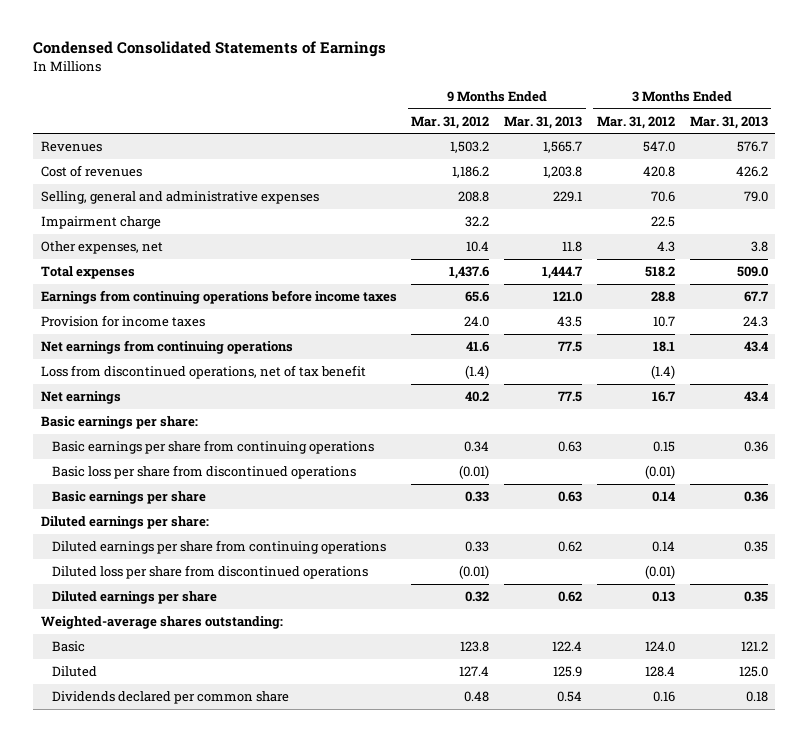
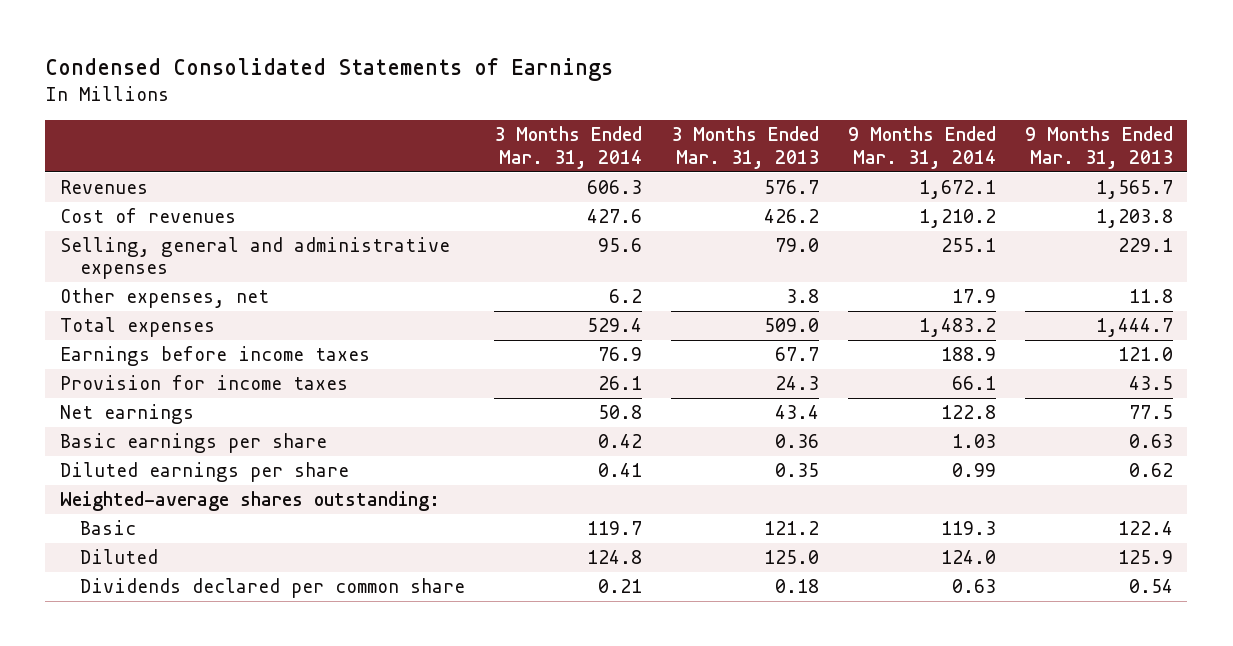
[411,115,490,129] Mar. 31, 2012 -> none
[596,115,675,129] Mar. 31, 2012 -> none
none -> [493,126,642,169] 3 Months Ended Mar. 31, 2014
none -> [847,126,996,169] 9 Months Ended Mar. 31, 2014
[40,216,161,230] Impairment charge -> none
[40,290,397,305] Earnings from continuing operations before income taxes -> [59,345,370,366] Earnings before income taxes
[40,340,293,355] Net earnings from continuing operations -> none
[40,365,366,380] Loss from discontinued operations, net of tax benefit -> none
[40,416,198,430] Basic earnings per share: -> none
[51,440,374,455] Basic earnings per share from continuing operations -> none
[51,465,356,480] Basic loss per share from discontinued operations -> none
[40,516,209,530] Diluted earnings per share: -> none
[51,540,386,555] Diluted earnings per share from continuing operations -> none
[51,565,368,580] Diluted loss per share from discontinued operations -> none

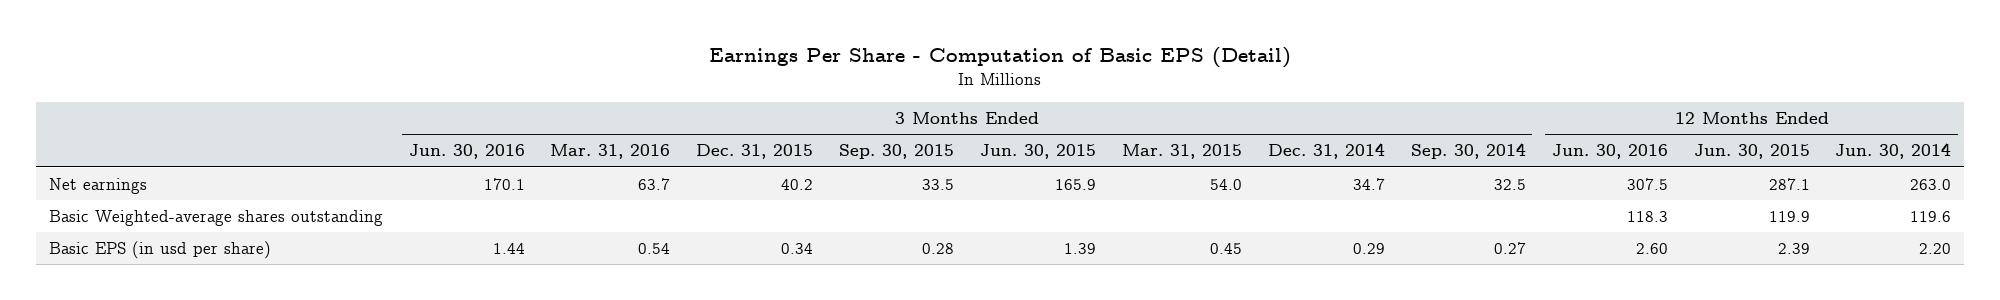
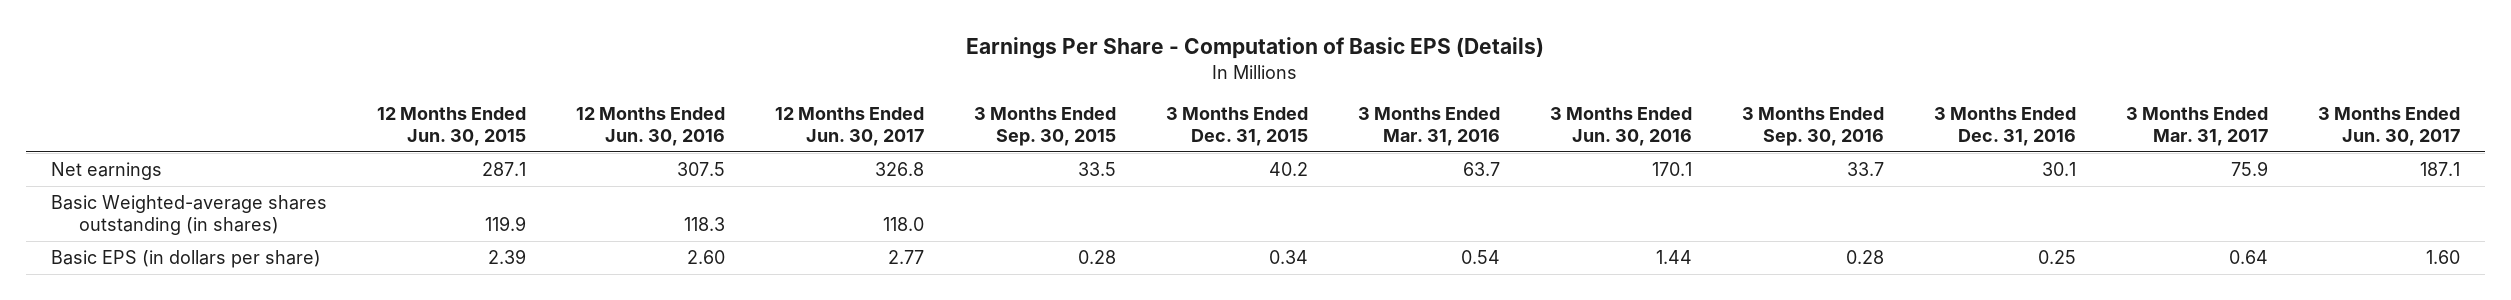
[709,47,1292,69] Earnings Per Share - Computation of Basic EPS (Detail) -> [966,37,1545,60] Earnings Per Share - Computation of Basic EPS (Details)
[980,144,1097,160] Jun. 30, 2015 -> none
[1121,144,1242,160] Mar. 31, 2015 -> none
[1267,143,1385,160] Dec. 31, 2014 -> none
[1410,143,1526,160] Sep. 30, 2014 -> none
[1835,143,1952,160] Jun. 30, 2014 -> none
none -> [774,107,924,147] 12 Months Ended Jun. 30, 2017
none -> [1741,107,1884,147] 3 Months Ended Sep. 30, 2016
none -> [1933,107,2076,147] 3 Months Ended Dec. 31, 2016
none -> [2125,107,2268,147] 3 Months Ended Mar. 31, 2017
none -> [2317,107,2460,147] 3 Months Ended Jun. 30, 2017
[48,210,383,227] Basic Weighted-average shares outstanding -> [51,194,328,236] Basic Weighted-average shares outstanding (in shares)
[48,241,271,260] Basic EPS (in usd per share) -> [51,249,322,268] Basic EPS (in dollars per share)

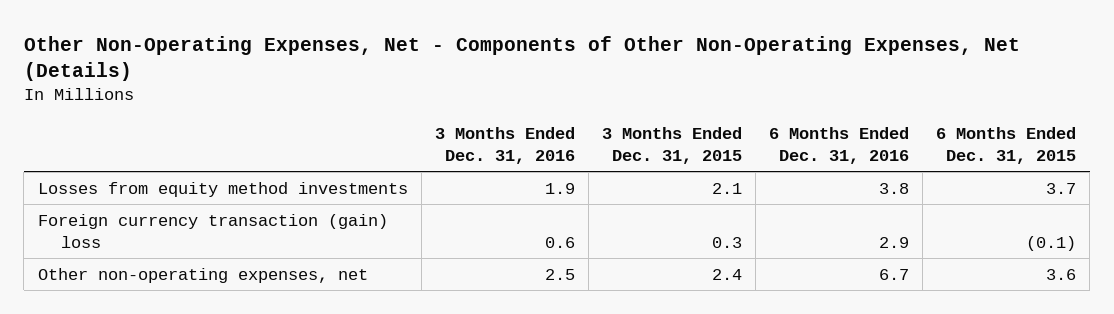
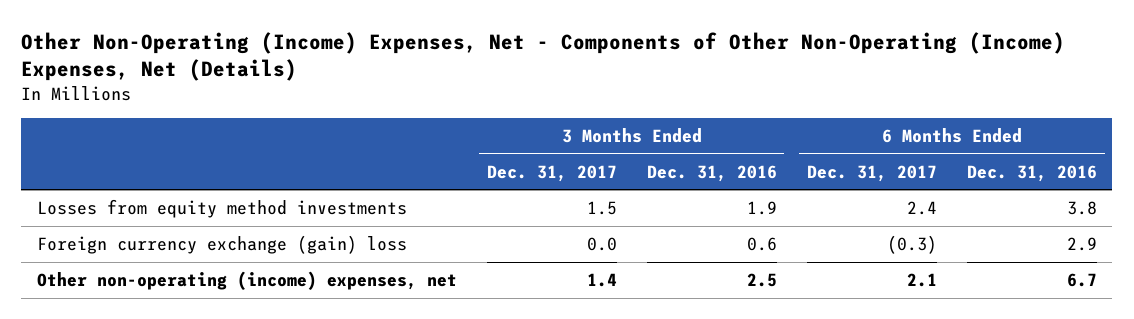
[23,35,1020,82] Other Non-Operating Expenses, Net - Components of Other Non-Operating Expenses, Net (Details) -> [21,31,1066,82] Other Non-Operating (Income) Expenses, Net - Components of Other Non-Operating (Income) Expenses, Net (Details)
[601,126,742,165] 3 Months Ended Dec. 31, 2015 -> none
[935,126,1076,165] 6 Months Ended Dec. 31, 2015 -> none
none -> [486,164,617,182] Dec. 31, 2017
none -> [806,164,937,182] Dec. 31, 2017
[37,213,388,248] Foreign currency transaction (gain) loss -> [36,235,407,255] Foreign currency exchange (gain) loss
[37,267,368,283] Other non-operating expenses, net -> [36,271,457,291] Other non-operating (income) expenses, net

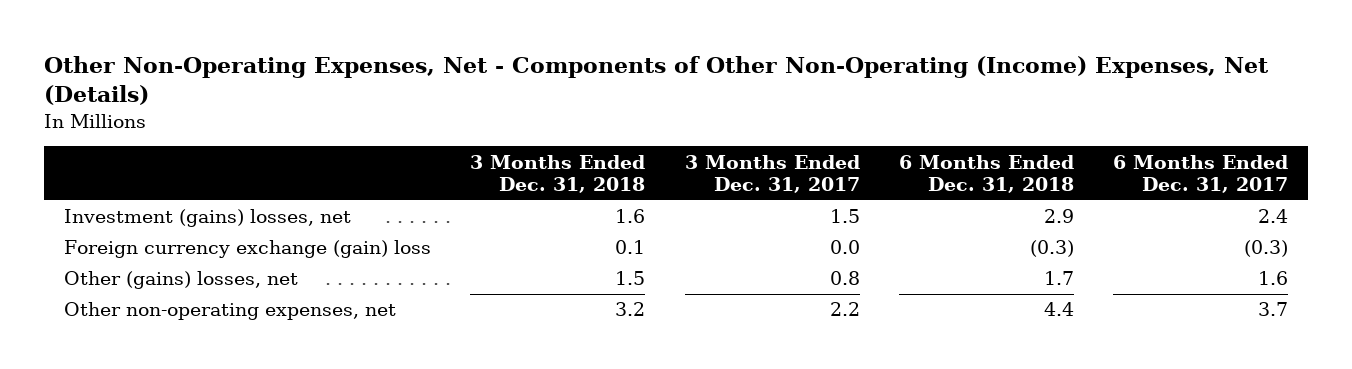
[21,31,1066,82] Other Non-Operating (Income) Expenses, Net - Components of Other Non-Operating (Income) Expenses, Net (Details) -> [44,56,1270,106] Other Non-Operating Expenses, Net - Components of Other Non-Operating (Income) Expenses, Net (Details)
[646,164,777,182] Dec. 31, 2016 -> none
[967,164,1098,182] Dec. 31, 2016 -> none
none -> [470,154,646,193] 3 Months Ended Dec. 31, 2018
none -> [898,154,1074,193] 6 Months Ended Dec. 31, 2018
[36,199,407,219] Losses from equity method investments -> [64,209,352,228] Investment (gains) losses, net
none -> [64,271,299,290] Other (gains) losses, net
[36,271,457,291] Other non-operating (income) expenses, net -> [64,302,397,321] Other non-operating expenses, net
[586,273,617,288] 1.4 -> [829,302,860,317] 2.2
[906,273,937,288] 2.1 -> [1258,302,1289,317] 3.7

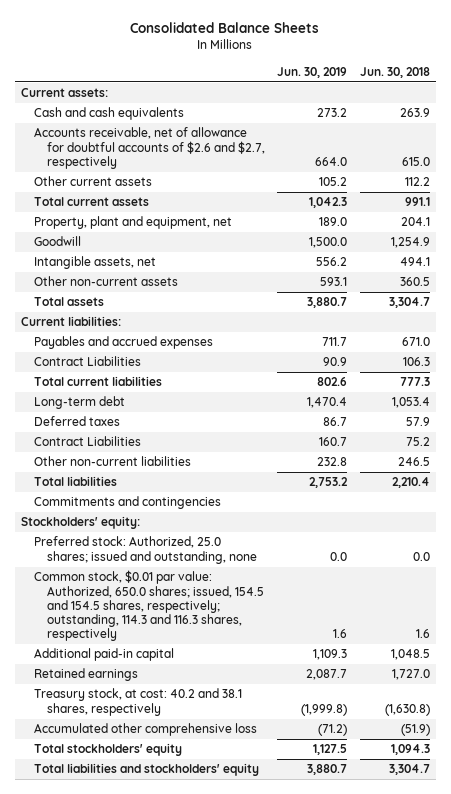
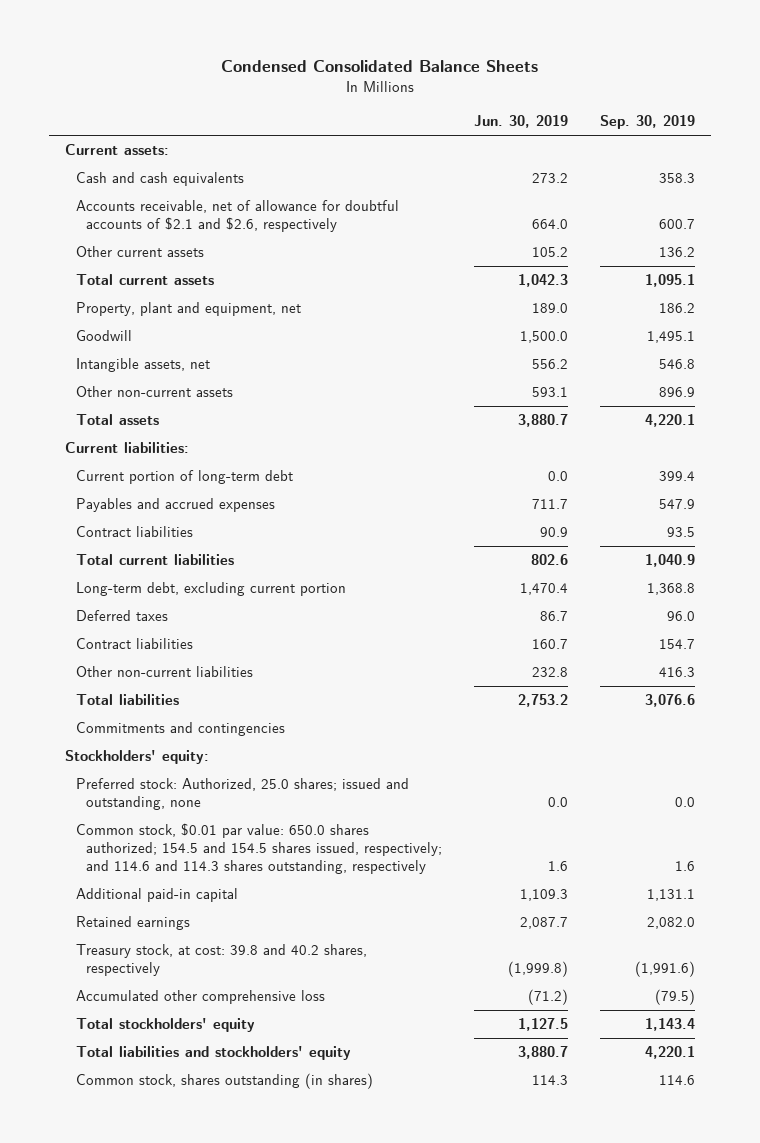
[130,22,320,34] Consolidated Balance Sheets -> [220,60,538,73] Condensed Consolidated Balance Sheets
[359,66,430,78] Jun. 30, 2018 -> none
none -> [599,114,695,129] Sep. 30, 2019
[34,127,265,169] Accounts receivable, net of allowance for doubtful accounts of $2.6 and $2.7, respectively -> [75,200,399,233] Accounts receivable, net of allowance for doubtful accounts of $2.1 and $2.6, respectively
none -> [75,470,293,485] Current portion of long-term debt
[34,356,142,367] Contract Liabilities -> [75,526,193,538] Contract liabilities
[34,396,126,410] Long-term debt -> [75,582,346,597] Long-term debt, excluding current portion
[34,436,142,447] Contract Liabilities -> [75,638,193,650] Contract liabilities
[34,570,264,642] Common stock, $0.01 par value: Authorized, 650.0 shares; issued, 154.5 and 154.5 shares, respectively; outstanding, 114.3 and 116.3 shares, respectively -> [75,823,443,875] Common stock, $0.01 par value: 650.0 shares authorized; 154.5 and 154.5 shares issued, respectively; and 114.6 and 114.3 shares outstanding, respectively
[34,688,243,716] Treasury stock, at cost: 40.2 and 38.1 shares, respectively -> [75,944,367,977] Treasury stock, at cost: 39.8 and 40.2 shares, respectively
none -> [75,1073,373,1090] Common stock, shares outstanding (in shares)

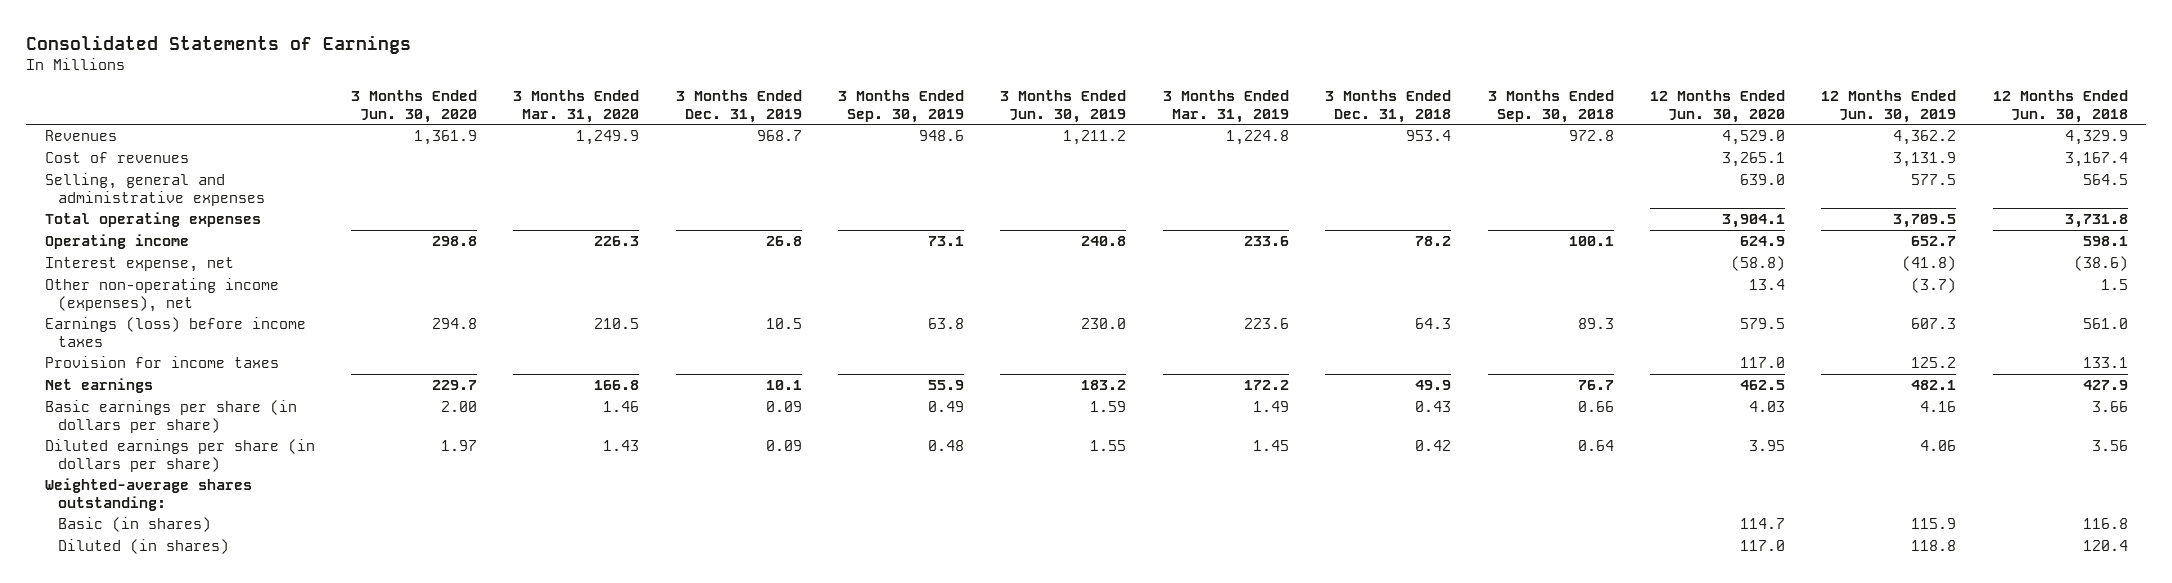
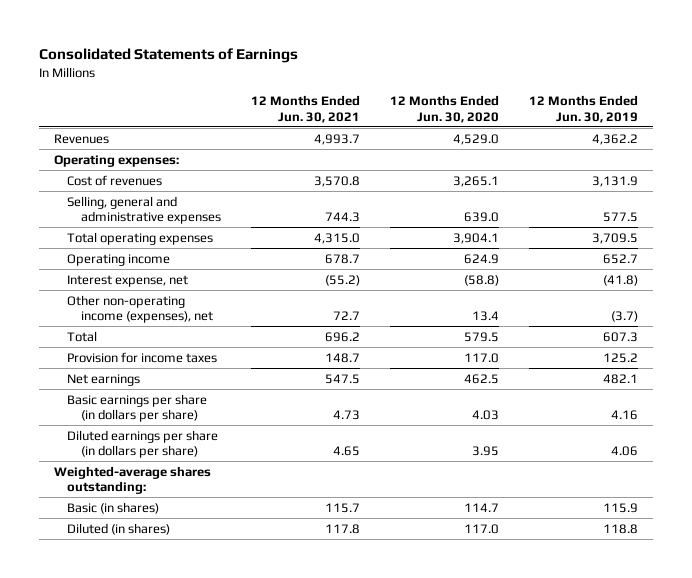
[350,90,477,123] 3 Months Ended Jun. 30, 2020 -> none
[513,90,640,123] 3 Months Ended Mar. 31, 2020 -> none
[675,90,802,123] 3 Months Ended Dec. 31, 2019 -> none
[838,90,965,123] 3 Months Ended Sep. 30, 2019 -> none
[1000,90,1127,123] 3 Months Ended Jun. 30, 2019 -> none
[1162,90,1289,123] 3 Months Ended Mar. 31, 2019 -> none
[1325,90,1452,123] 3 Months Ended Dec. 31, 2018 -> none
[1487,90,1614,123] 3 Months Ended Sep. 30, 2018 -> none
[1992,90,2128,123] 12 Months Ended Jun. 30, 2018 -> none
none -> [250,95,360,123] 12 Months Ended Jun. 30, 2021
none -> [54,154,180,167] Operating expenses:
[44,317,306,347] Earnings (loss) before income taxes -> [67,330,98,342] Total

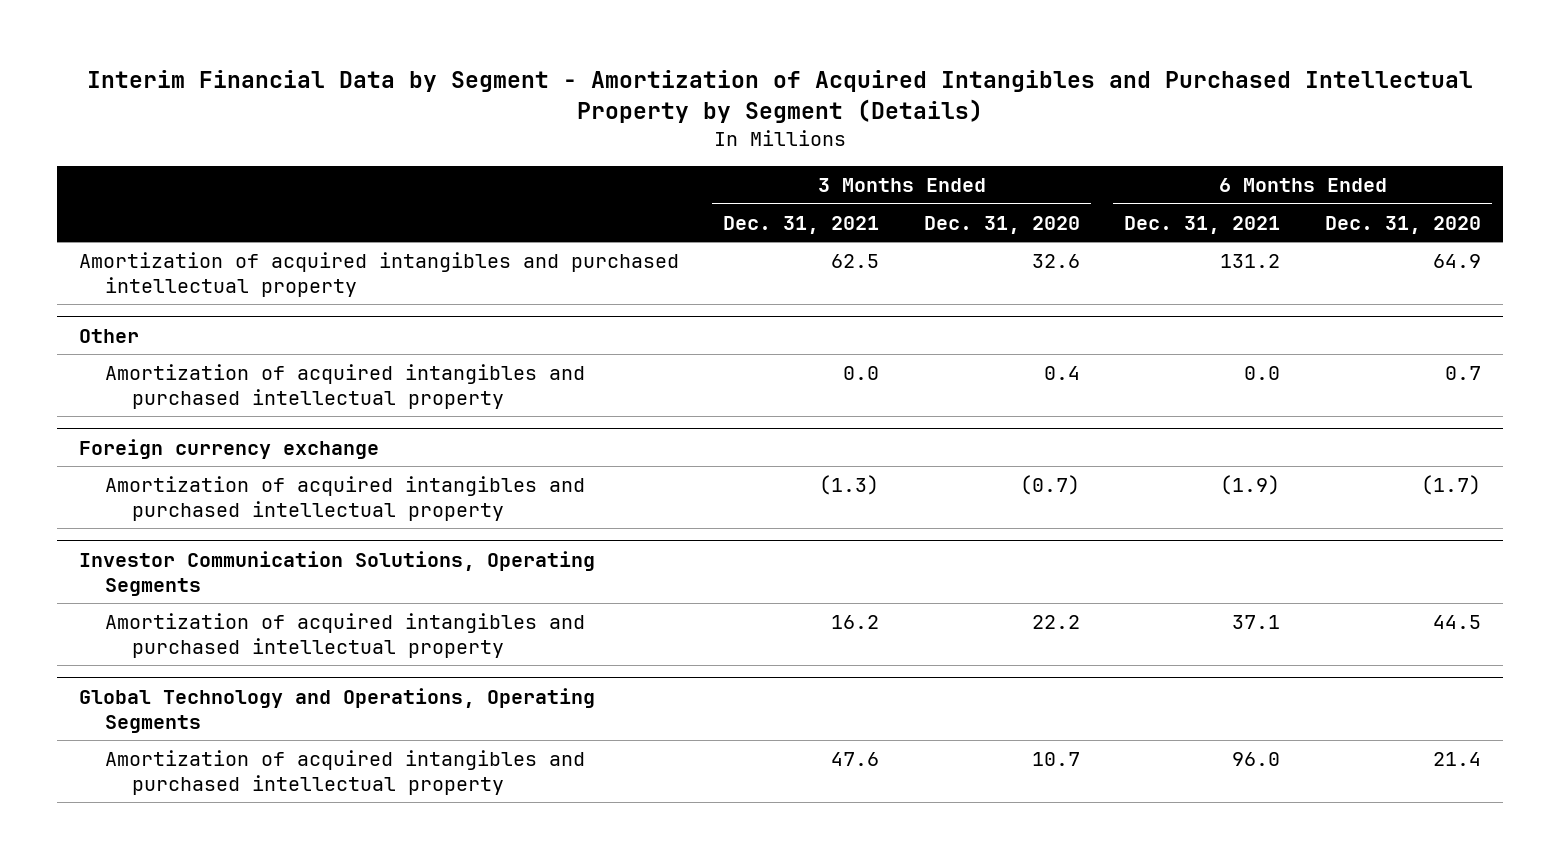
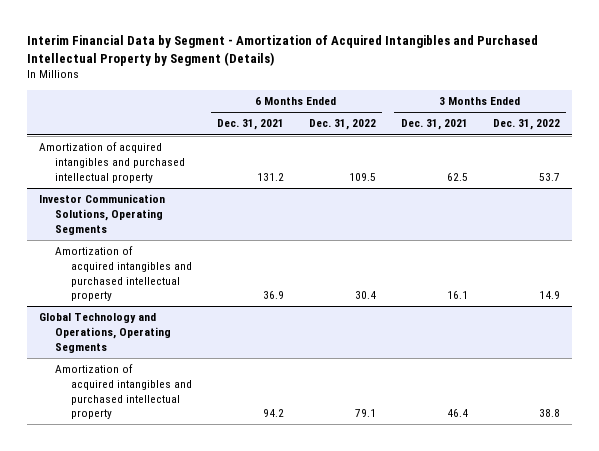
[923,216,1080,235] Dec. 31, 2020 -> none
[1324,216,1481,235] Dec. 31, 2020 -> none
none -> [308,119,376,131] Dec. 31, 2022
none -> [492,119,560,131] Dec. 31, 2022
[78,328,139,343] Other -> none
[105,364,586,410] Amortization of acquired intangibles and purchased intellectual property -> none
[78,438,379,459] Foreign currency exchange -> none
[105,476,586,522] Amortization of acquired intangibles and purchased intellectual property -> none
[831,615,880,630] 16.2 -> [446,291,468,300] 16.1
[1232,615,1281,630] 37.1 -> [262,291,284,300] 36.9
[831,752,880,767] 47.6 -> [446,409,468,418] 46.4
[1232,752,1281,767] 96.0 -> [262,409,284,418] 94.2

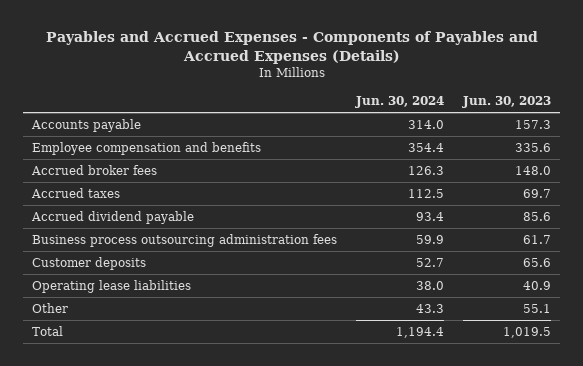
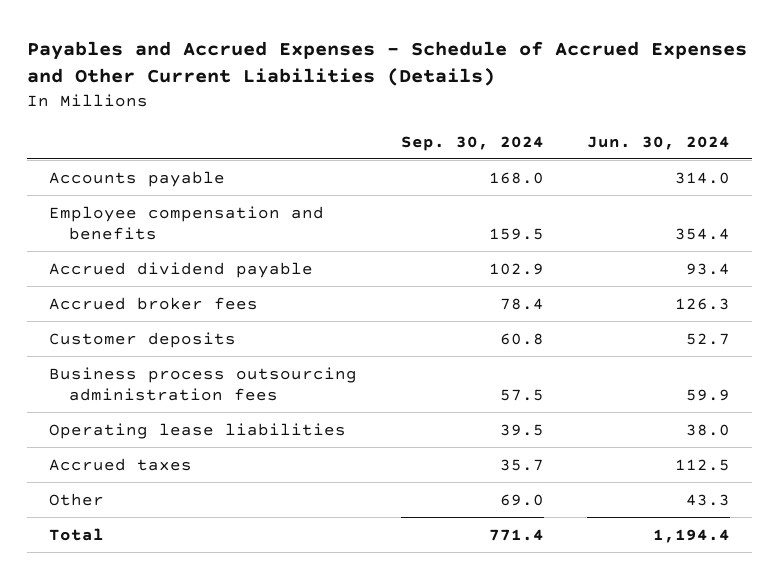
[45,30,538,64] Payables and Accrued Expenses - Components of Payables and Accrued Expenses (Details) -> [27,40,748,87] Payables and Accrued Expenses - Schedule of Accrued Expenses and Other Current Liabilities (Details)
[461,96,551,109] Jun. 30, 2023 -> none
none -> [400,135,544,151] Sep. 30, 2024
[31,164,158,175] Accrued broker fees -> [49,296,259,310] Accrued broker fees
[32,233,338,247] Business process outsourcing administration fees -> [49,366,358,402] Business process outsourcing administration fees
[31,187,121,198] Accrued taxes -> [49,457,193,471] Accrued taxes

